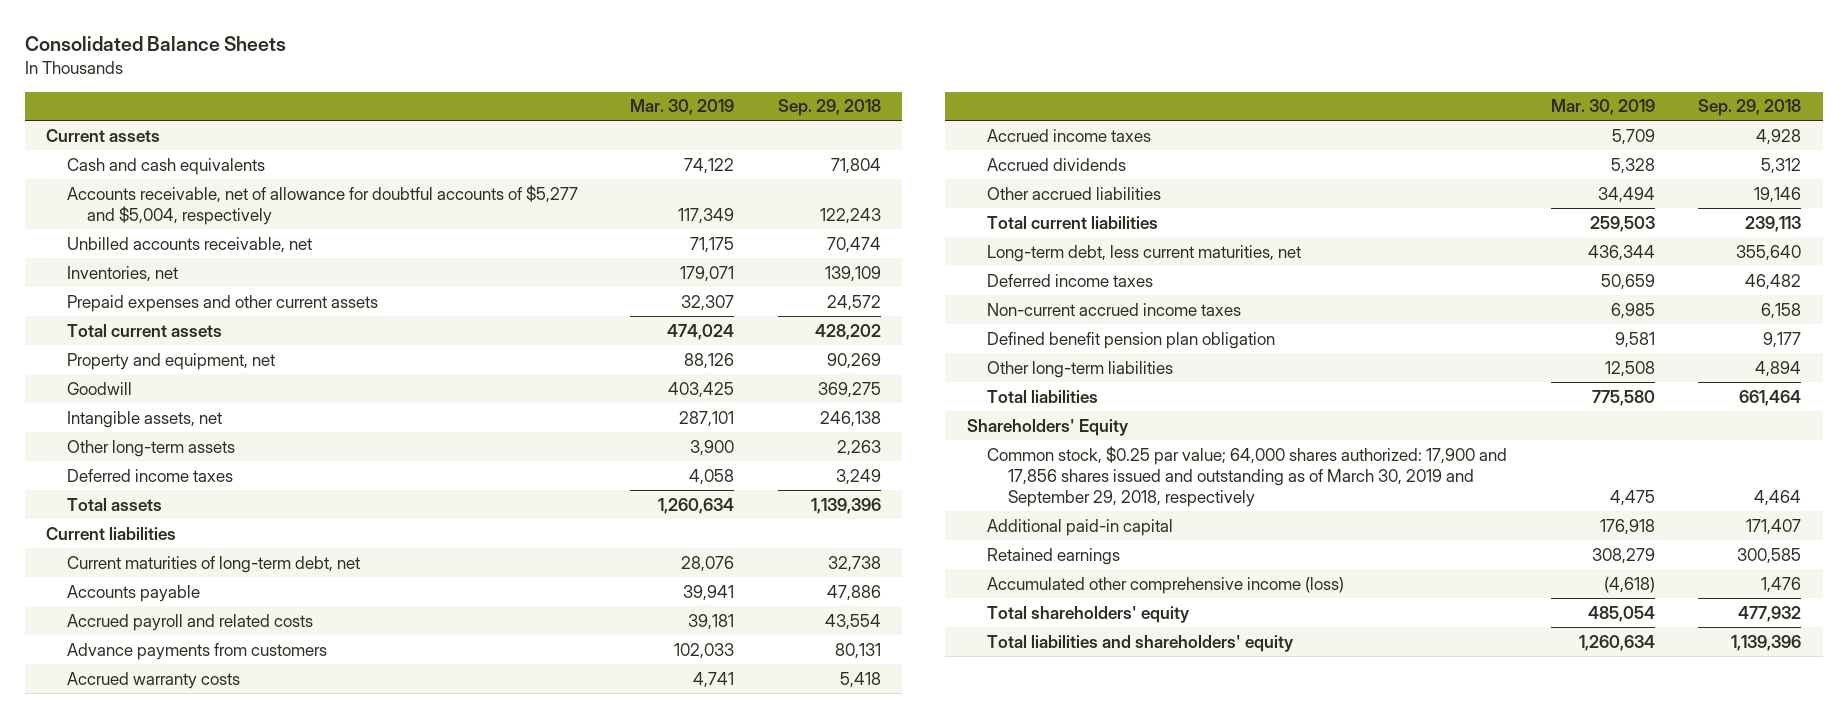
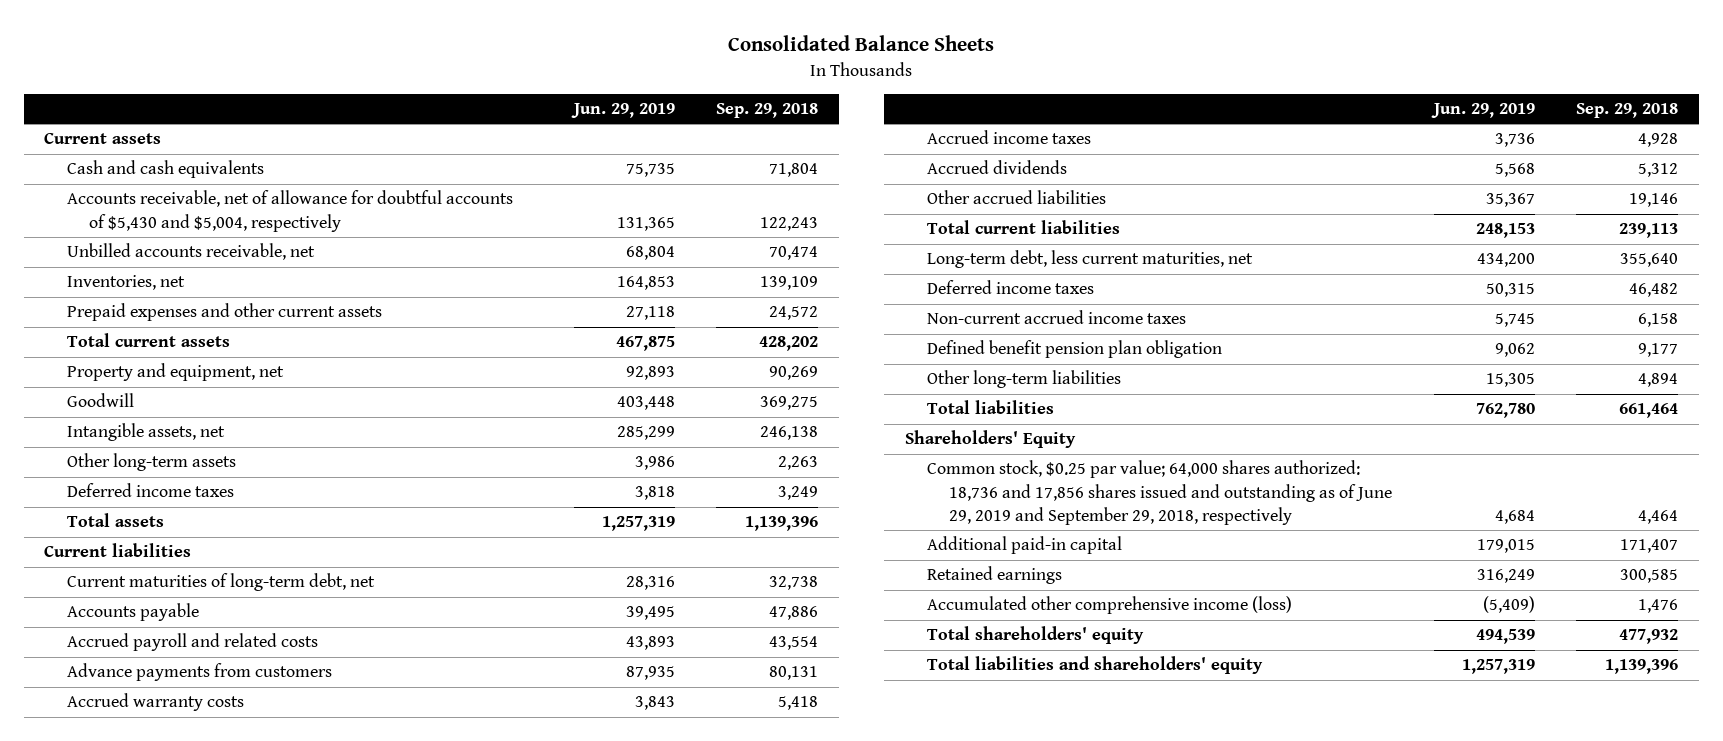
[630,99,735,116] Mar. 30, 2019 -> none
none -> [570,102,675,118] Jun. 29, 2019
[66,184,578,225] Accounts receivable, net of allowance for doubtful accounts of $5,277 and $5,004, respectively -> [66,190,513,232] Accounts receivable, net of allowance for doubtful accounts of $5,430 and $5,004, respectively
[987,445,1508,507] Common stock, $0.25 par value; 64,000 shares authorized: 17,900 and 17,856 shares issued and outstanding as of March 30, 2019 and September 29, 2018, respectively -> [926,460,1393,525] Common stock, $0.25 par value; 64,000 shares authorized: 18,736 and 17,856 shares issued and outstanding as of June 29, 2019 and September 29, 2018, respectively

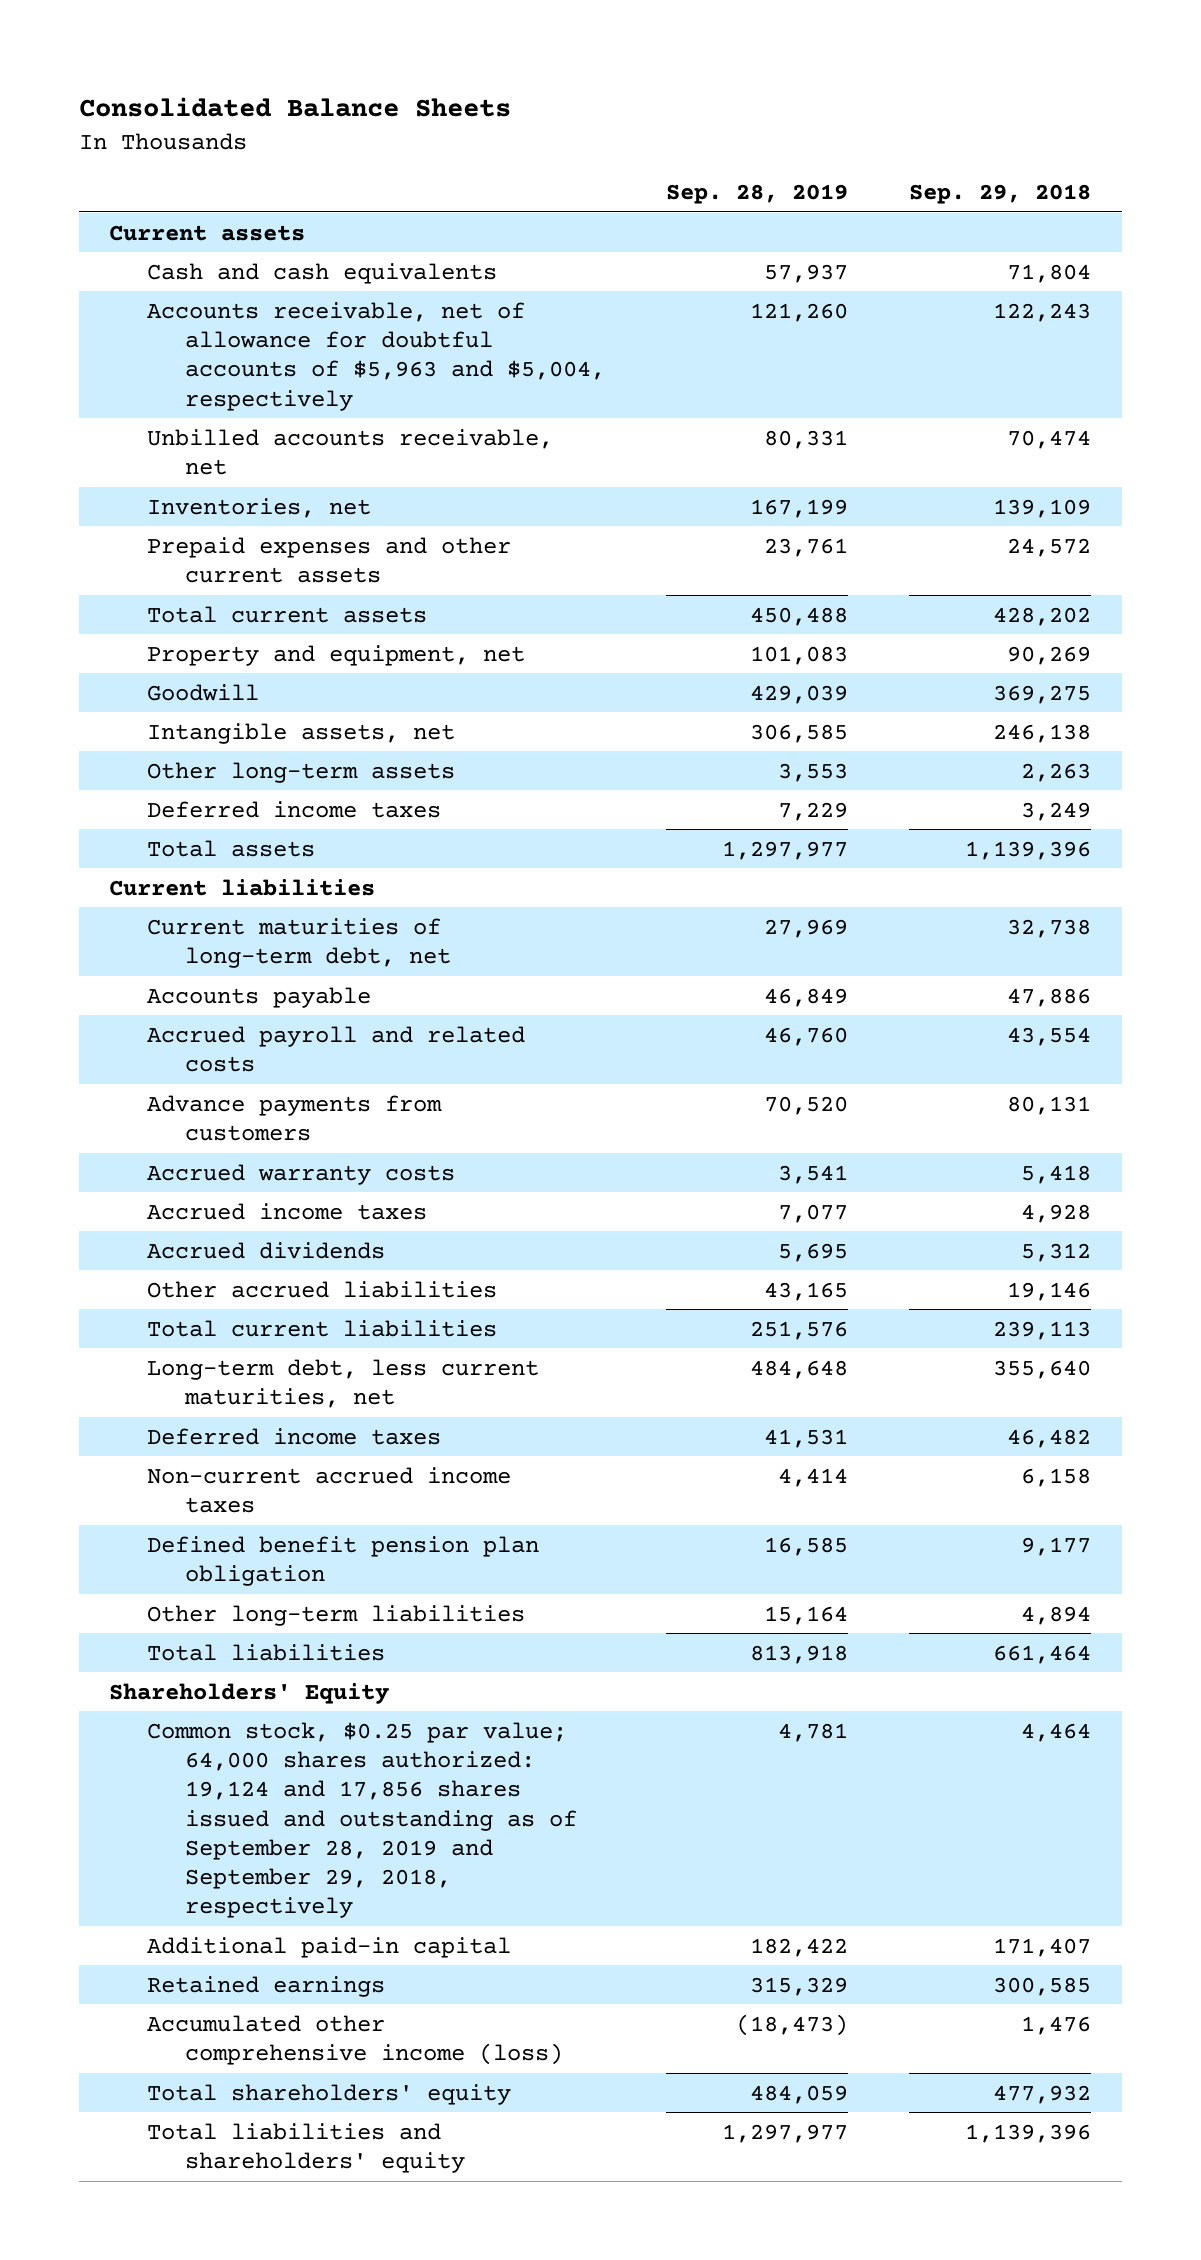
[570,102,675,118] Jun. 29, 2019 -> none
none -> [666,184,849,205] Sep. 28, 2019
[66,190,513,232] Accounts receivable, net of allowance for doubtful accounts of $5,430 and $5,004, respectively -> [147,301,606,411] Accounts receivable, net of allowance for doubtful accounts of $5,963 and $5,004, respectively
[926,460,1393,525] Common stock, $0.25 par value; 64,000 shares authorized: 18,736 and 17,856 shares issued and outstanding as of June 29, 2019 and September 29, 2018, respectively -> [147,1721,578,1919] Common stock, $0.25 par value; 64,000 shares authorized: 19,124 and 17,856 shares issued and outstanding as of September 28, 2019 and September 29, 2018, respectively

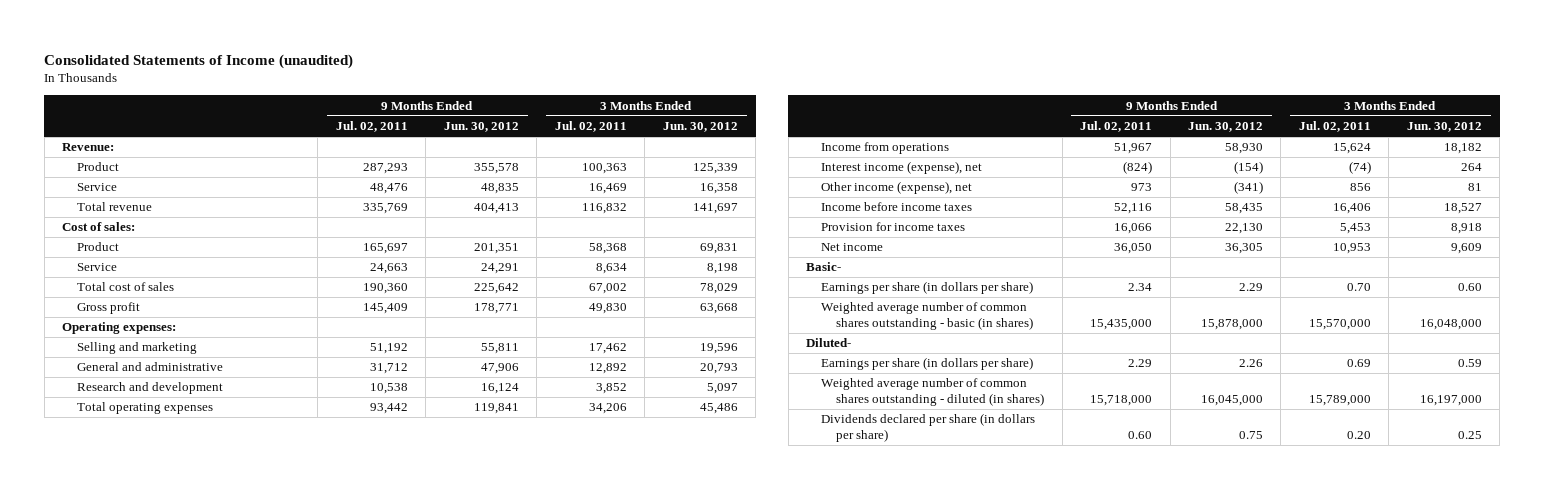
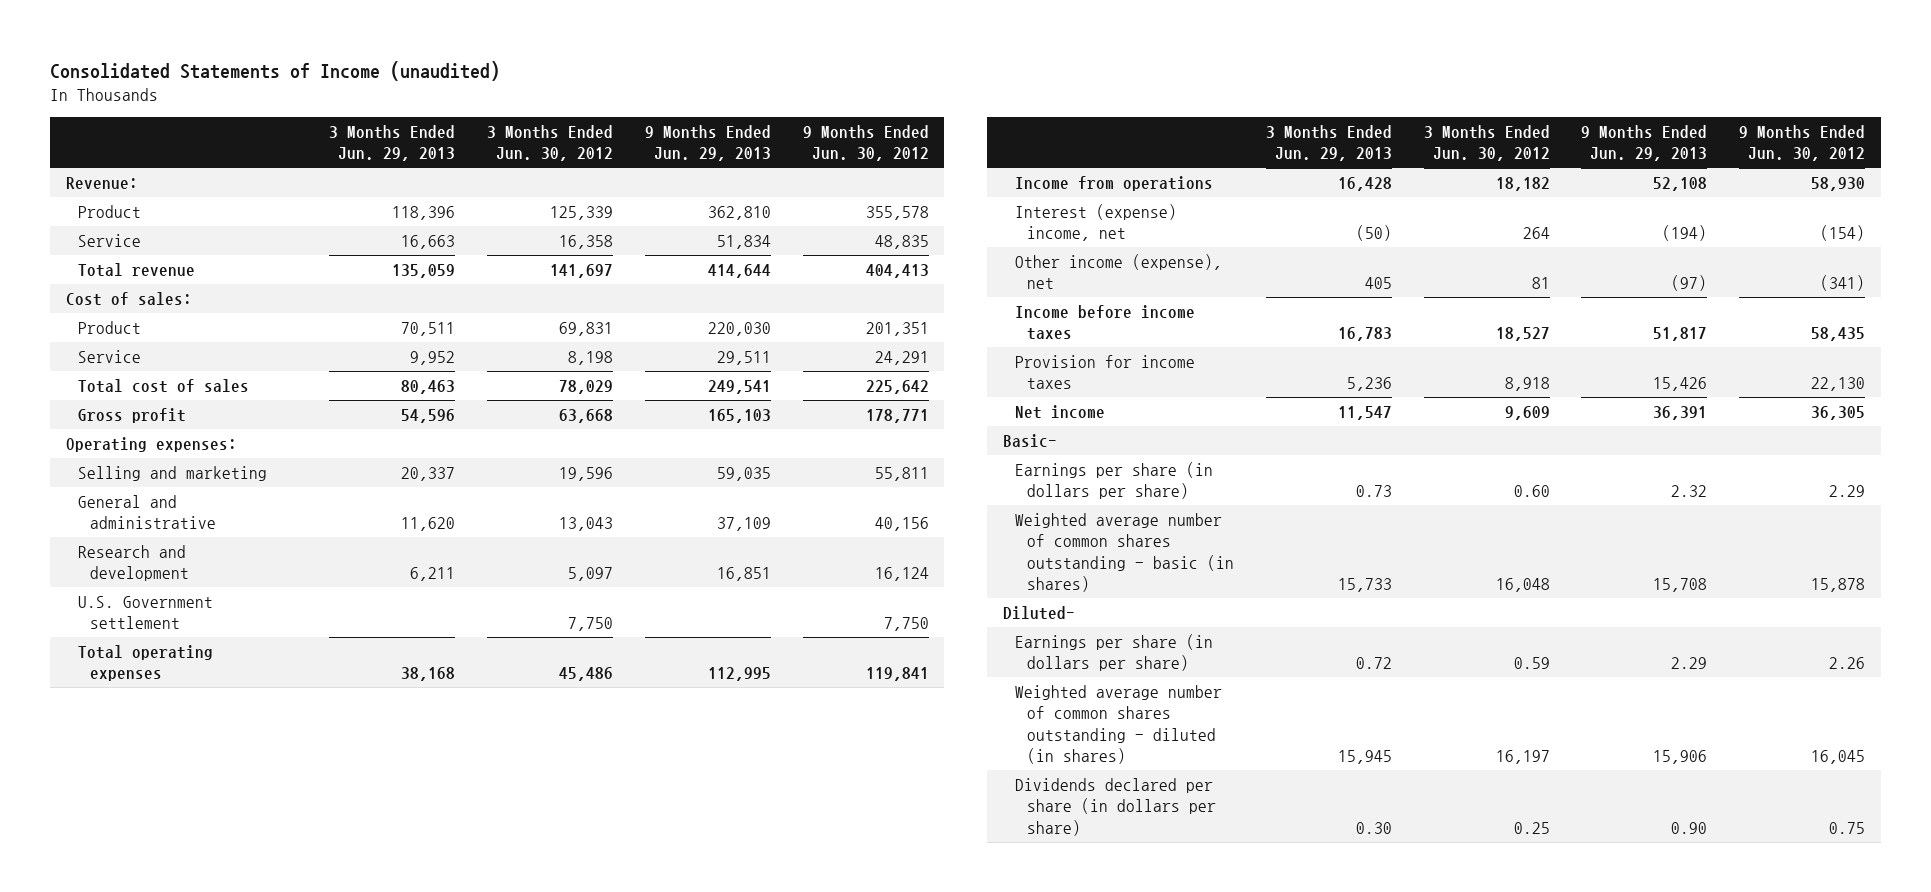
[335,121,408,133] Jul. 02, 2011 -> none
[554,121,627,133] Jul. 02, 2011 -> none
none -> [329,124,456,162] 3 Months Ended Jun. 29, 2013
none -> [644,124,771,162] 9 Months Ended Jun. 29, 2013
[480,363,519,375] 47,906 -> [874,517,929,532] 40,156
[699,363,738,375] 20,793 -> [558,517,613,532] 13,043
none -> [78,595,214,630] U.S. Government settlement
[821,161,983,175] Interest income (expense), net -> [1014,203,1177,242] Interest (expense) income, net
[1200,318,1263,330] 15,878,000 -> [1811,577,1866,592] 15,878
[1419,318,1482,330] 16,048,000 -> [1495,577,1550,592] 16,048
[1200,394,1263,406] 16,045,000 -> [1811,749,1866,764] 16,045
[1419,394,1482,406] 16,197,000 -> [1495,749,1550,764] 16,197

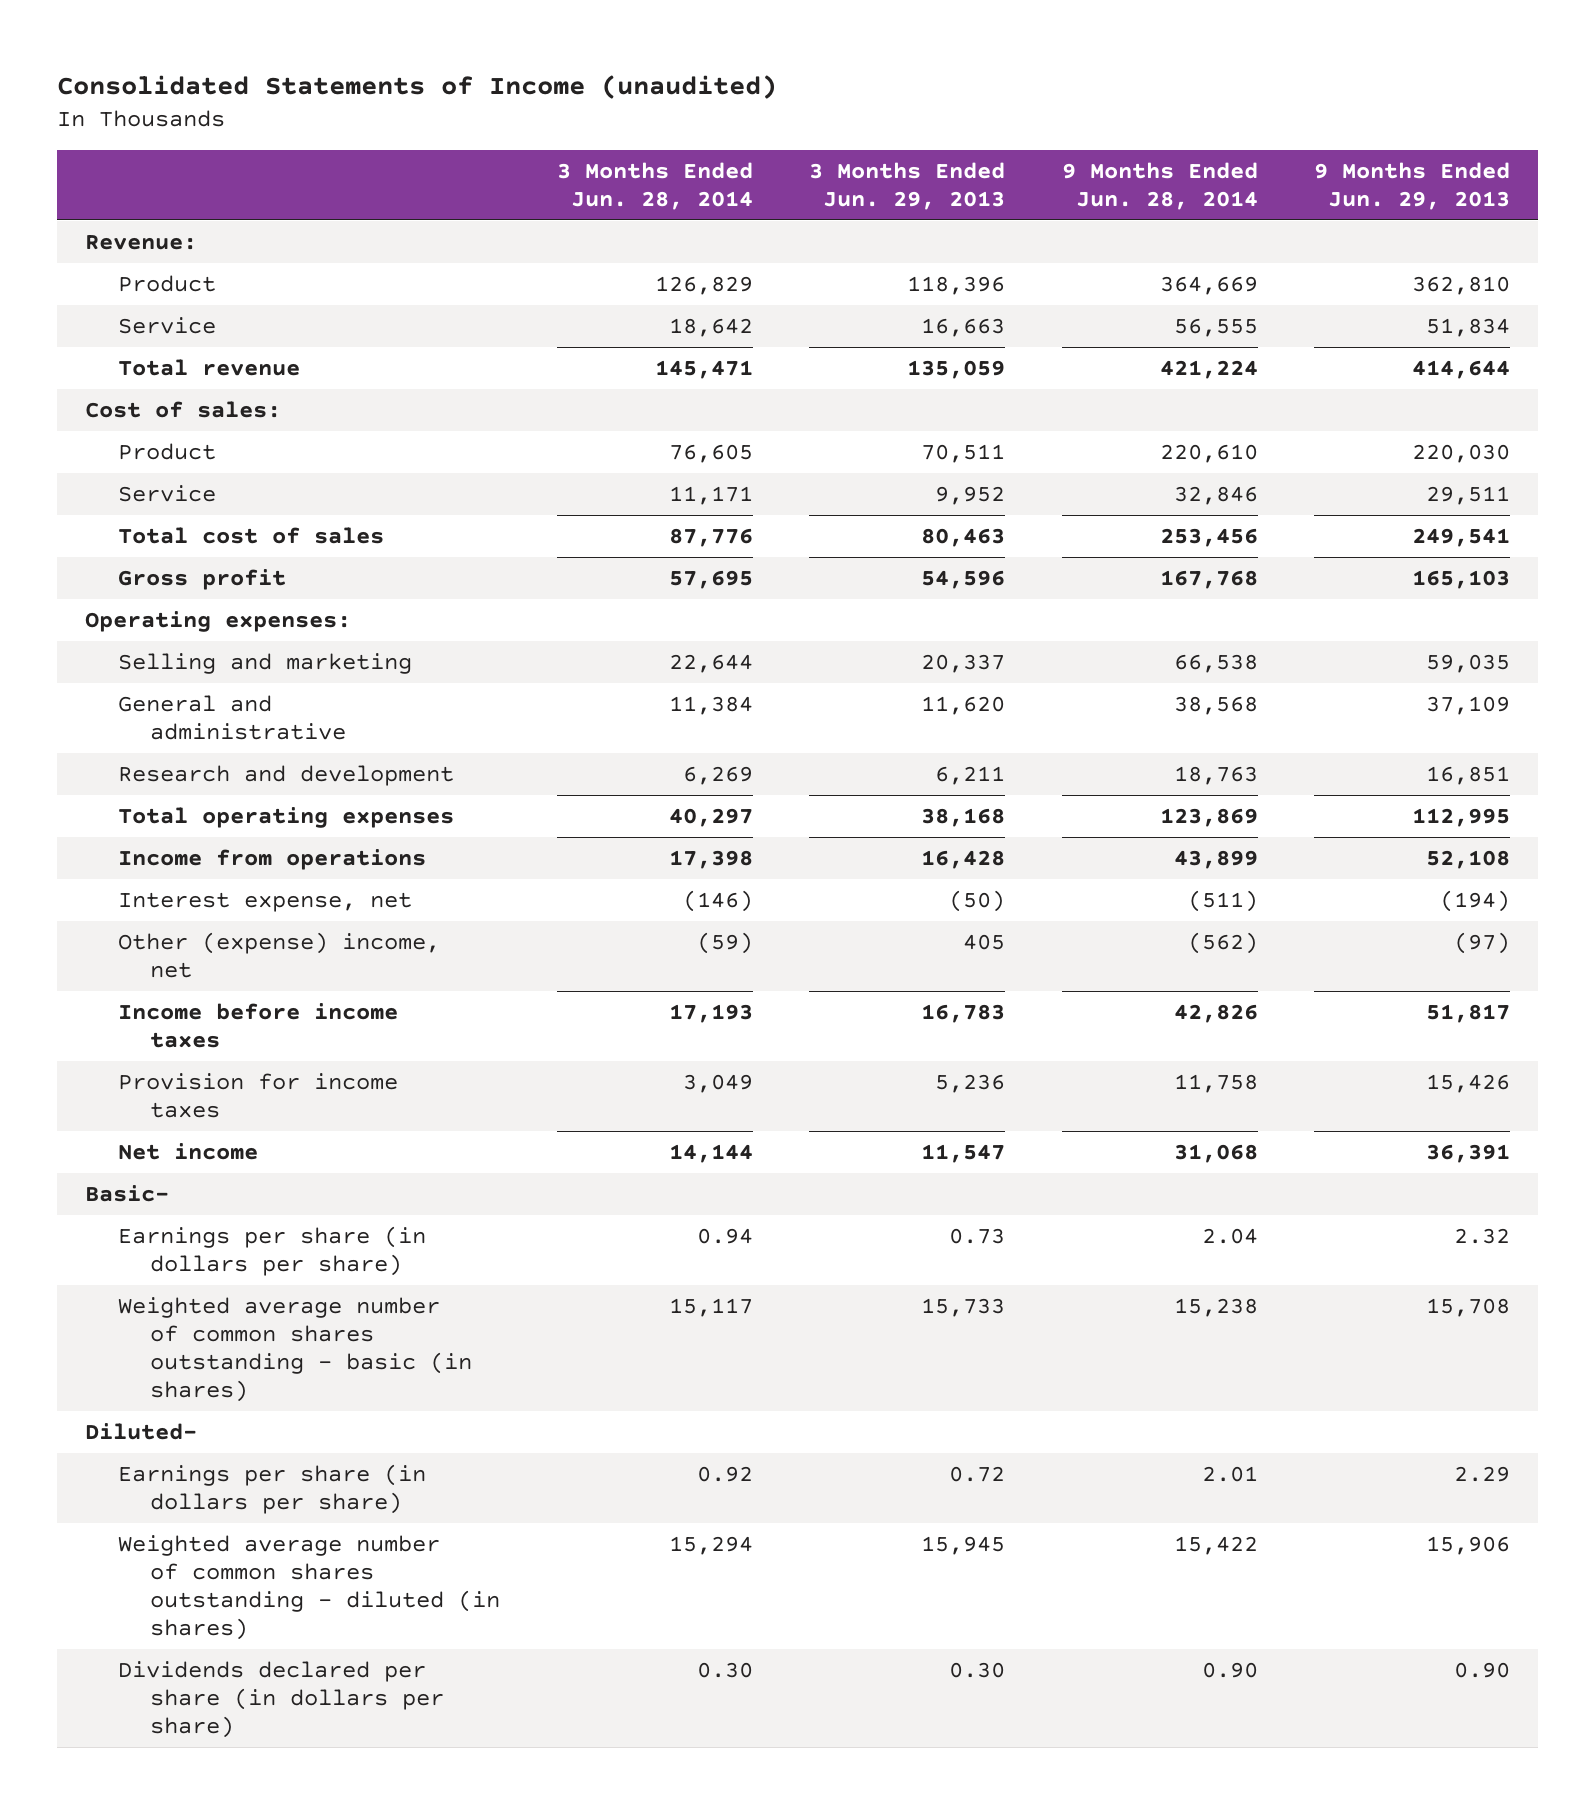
[486,124,613,162] 3 Months Ended Jun. 30, 2012 -> none
[802,124,929,162] 9 Months Ended Jun. 30, 2012 -> none
none -> [556,162,753,211] 3 Months Ended Jun. 28, 2014
none -> [1061,162,1258,211] 9 Months Ended Jun. 28, 2014
[78,595,214,630] U.S. Government settlement -> none
[1014,203,1177,242] Interest (expense) income, net -> [117,891,412,912] Interest expense, net
[1014,253,1222,290] Other income (expense), net -> [117,931,440,978] Other (expense) income, net

